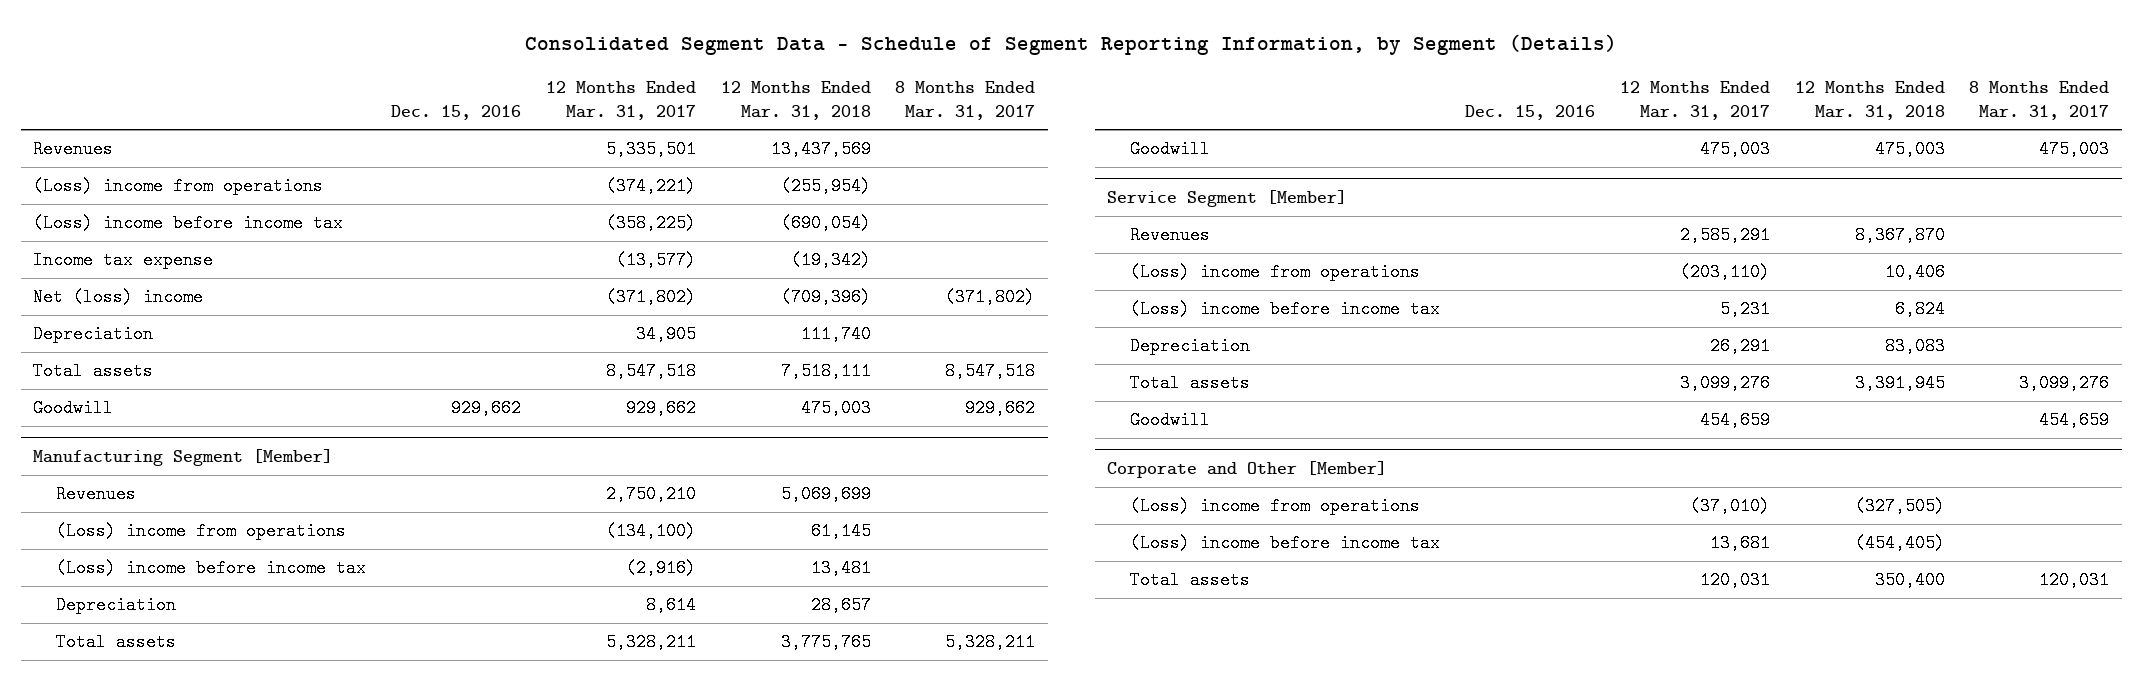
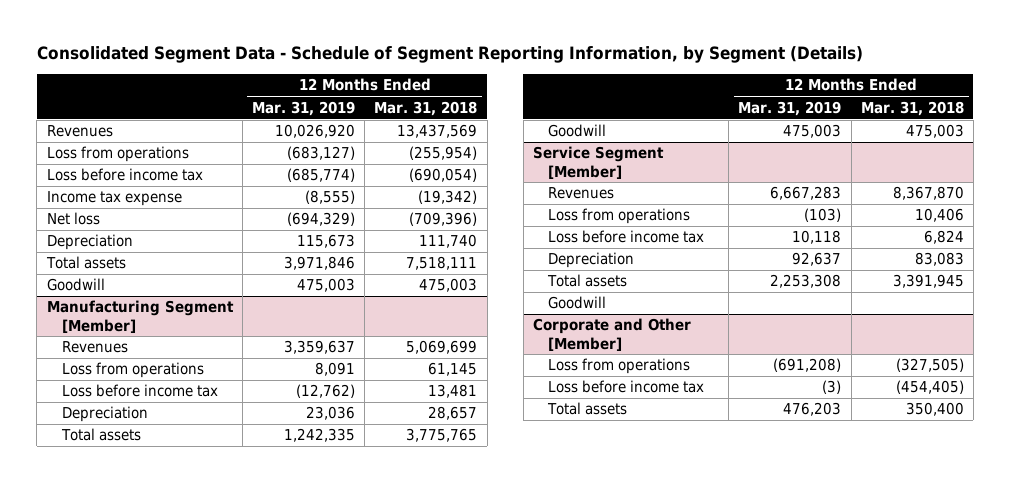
[390,104,521,120] Dec. 15, 2016 -> none
[545,80,696,120] 12 Months Ended Mar. 31, 2017 -> none
[895,80,1036,120] 8 Months Ended Mar. 31, 2017 -> none
none -> [251,100,355,116] Mar. 31, 2019
[33,177,324,196] (Loss) income from operations -> [46,146,189,163] Loss from operations
[33,214,344,233] (Loss) income before income tax -> [46,168,203,182] Loss before income tax
[33,288,204,307] Net (loss) income -> [46,212,100,226] Net loss
[56,522,347,541] (Loss) income from operations -> [62,362,205,379] Loss from operations
[56,559,367,578] (Loss) income before income tax -> [62,384,219,398] Loss before income tax
[1130,263,1421,282] (Loss) income from operations -> [548,208,691,225] Loss from operations
[1130,300,1441,319] (Loss) income before income tax -> [548,230,705,244] Loss before income tax
[1130,497,1421,516] (Loss) income from operations -> [548,358,691,375] Loss from operations
[1130,534,1441,553] (Loss) income before income tax -> [548,380,705,394] Loss before income tax

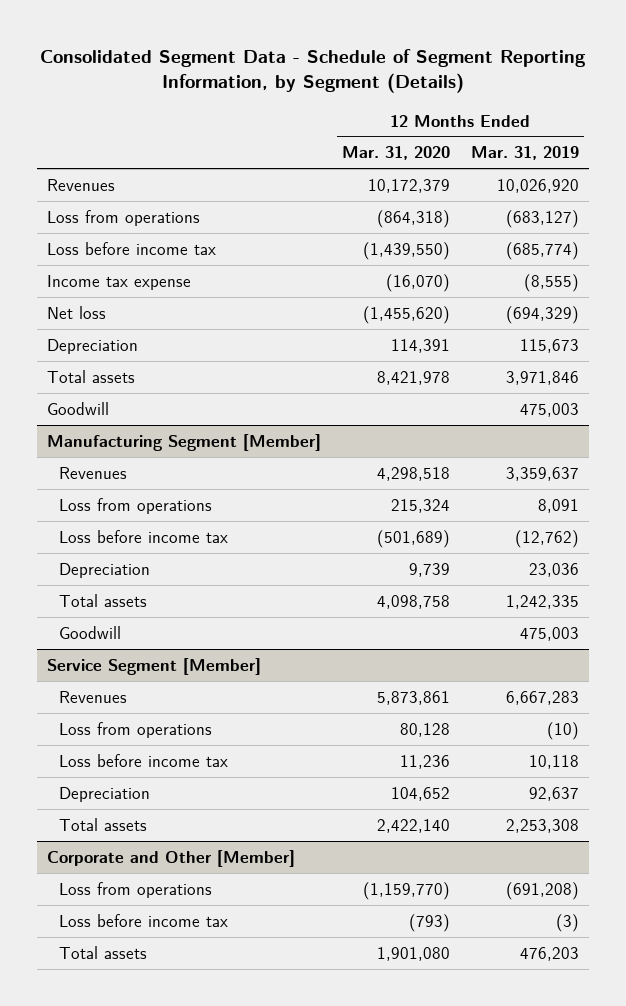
[374,100,478,116] Mar. 31, 2018 -> none
none -> [342,146,451,161] Mar. 31, 2020
[804,208,842,223] (103) -> [546,721,579,740] (10)
[548,296,607,310] Goodwill -> none

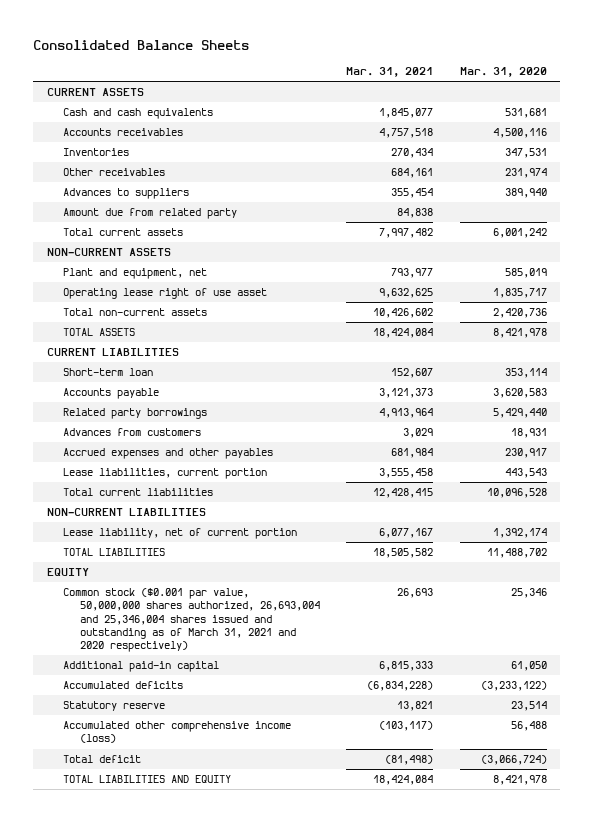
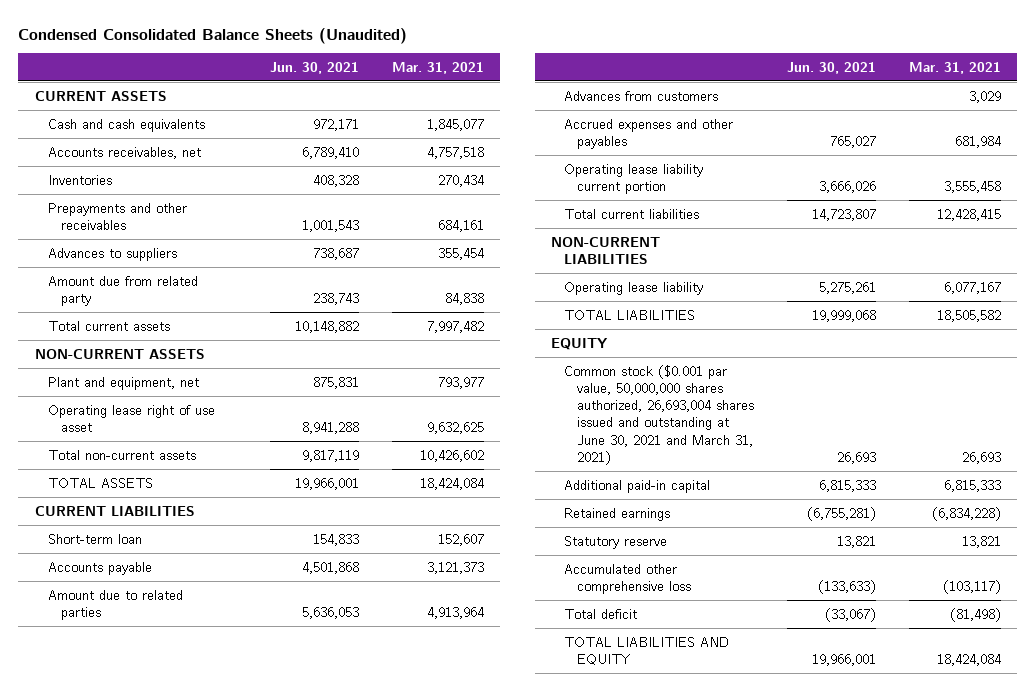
[33,40,250,51] Consolidated Balance Sheets -> [18,27,408,44] Condensed Consolidated Balance Sheets (Unaudited)
[459,67,547,78] Mar. 31, 2020 -> none
none -> [270,61,360,74] Jun. 30, 2021
[63,128,184,137] Accounts receivables -> [47,146,201,159] Accounts receivables, net
[63,168,166,177] Other receivables -> [47,202,187,230] Prepayments and other receivables
[63,408,208,420] Related party borrowings -> [47,589,183,620] Amount due to related parties
[63,468,268,480] Lease liabilities, current portion -> [564,163,704,194] Operating lease liability current portion
[63,528,298,540] Lease liability, net of current portion -> [564,281,704,295] Operating lease liability
[63,588,320,653] Common stock ($0.001 par value, 50,000,000 shares authorized, 26,693,004 and 25,346,004 shares issued and outstanding as of March 31, 2021 and 2020 respectively) -> [564,364,755,465] Common stock ($0.001 par value, 50,000,000 shares authorized, 26,693,004 shares issued and outstanding at June 30, 2021 and March 31, 2021)
[63,681,184,690] Accumulated deficits -> [564,507,671,521] Retained earnings
[63,721,292,744] Accumulated other comprehensive income (loss) -> [564,563,692,594] Accumulated other comprehensive loss

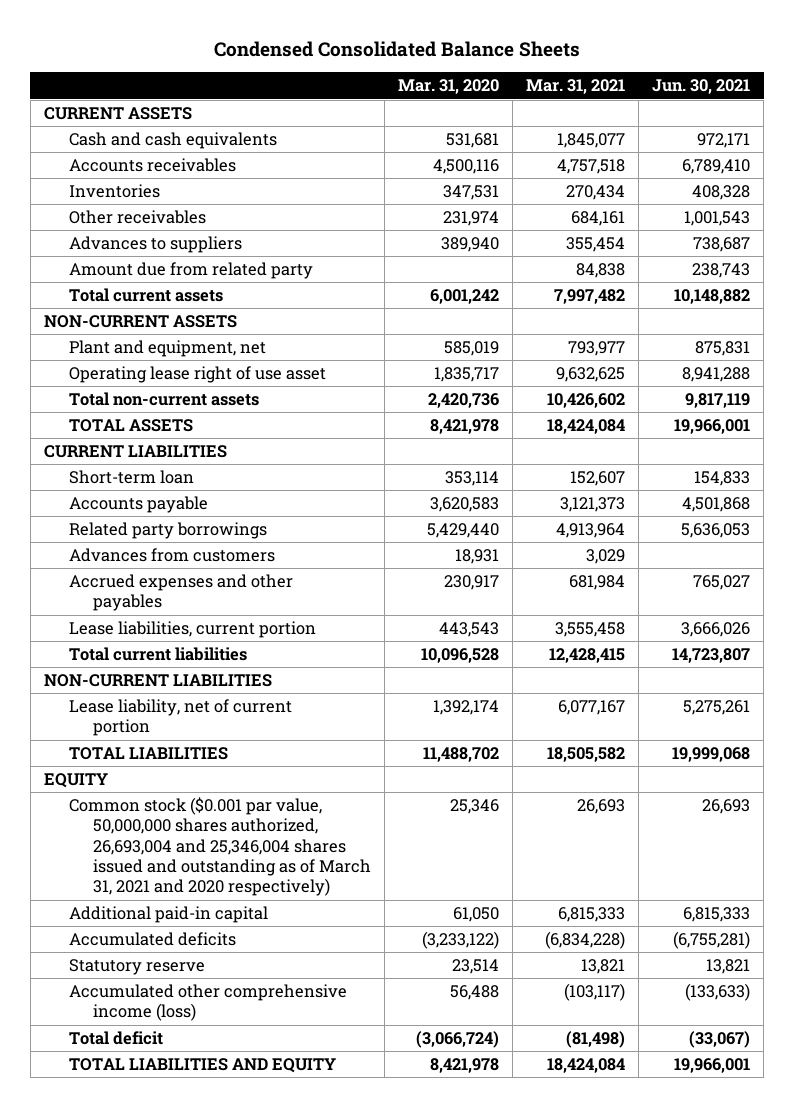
[18,27,408,44] Condensed Consolidated Balance Sheets (Unaudited) -> [214,40,581,57] Condensed Consolidated Balance Sheets
none -> [398,79,500,95] Mar. 31, 2020
[47,146,201,159] Accounts receivables, net -> [68,158,236,173] Accounts receivables
[47,202,187,230] Prepayments and other receivables -> [68,210,206,225] Other receivables
[47,589,183,620] Amount due to related parties -> [68,522,267,540] Related party borrowings
[564,163,704,194] Operating lease liability current portion -> [68,621,316,639] Lease liabilities, current portion
[564,281,704,295] Operating lease liability -> [68,699,292,737] Lease liability, net of current portion
[564,364,755,465] Common stock ($0.001 par value, 50,000,000 shares authorized, 26,693,004 shares issued and outstanding at June 30, 2021 and March 31, 2021) -> [68,797,372,897] Common stock ($0.001 par value, 50,000,000 shares authorized, 26,693,004 and 25,346,004 shares issued and outstanding as of March 31, 2021 and 2020 respectively)
[564,507,671,521] Retained earnings -> [68,932,236,947] Accumulated deficits
[564,563,692,594] Accumulated other comprehensive loss -> [68,984,347,1022] Accumulated other comprehensive income (loss)

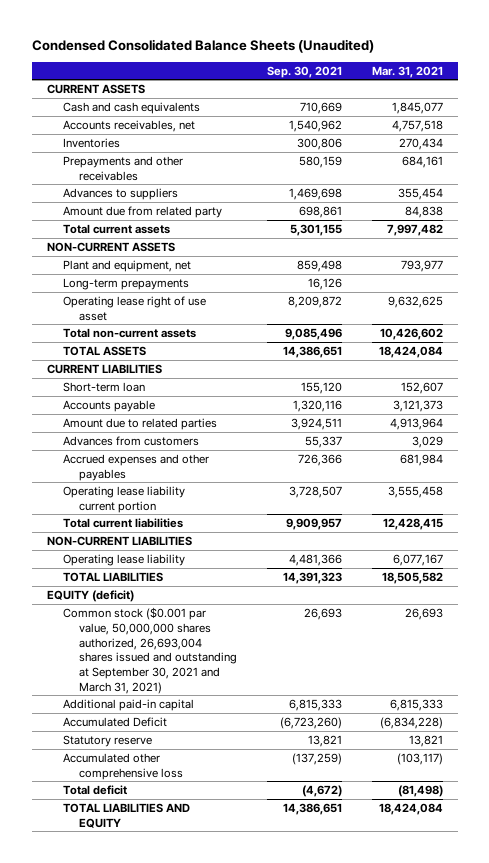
[214,40,581,57] Condensed Consolidated Balance Sheets -> [31,39,374,54] Condensed Consolidated Balance Sheets (Unaudited)
[398,79,500,95] Mar. 31, 2020 -> none
[652,79,751,95] Jun. 30, 2021 -> none
none -> [266,65,342,78] Sep. 30, 2021
[68,158,236,173] Accounts receivables -> [62,119,195,132] Accounts receivables, net
[68,210,206,225] Other receivables -> [62,155,183,181] Prepayments and other receivables
none -> [62,277,189,290] Long-term prepayments
[68,522,267,540] Related party borrowings -> [62,417,217,430] Amount due to related parties
[68,621,316,639] Lease liabilities, current portion -> [62,485,185,513] Operating lease liability current portion
[68,699,292,737] Lease liability, net of current portion -> [62,553,185,566] Operating lease liability
[43,773,108,789] EQUITY -> [46,589,134,602] EQUITY (deficit)
[68,797,372,897] Common stock ($0.001 par value, 50,000,000 shares authorized, 26,693,004 and 25,346,004 shares issued and outstanding as of March 31, 2021 and 2020 respectively) -> [62,606,237,694] Common stock ($0.001 par value, 50,000,000 shares authorized, 26,693,004 shares issued and outstanding at September 30, 2021 and March 31, 2021)
[68,932,236,947] Accumulated deficits -> [62,716,167,727] Accumulated Deficit
[68,984,347,1022] Accumulated other comprehensive income (loss) -> [62,752,183,780] Accumulated other comprehensive loss

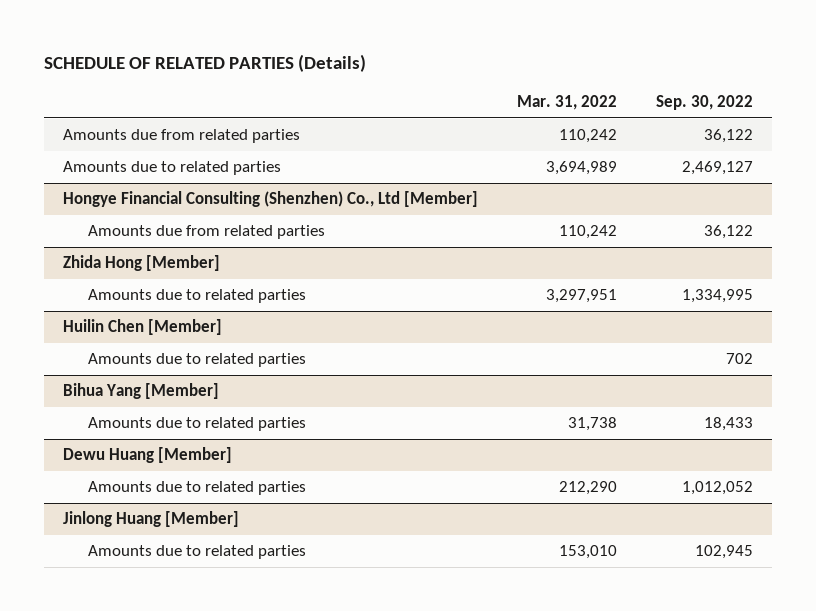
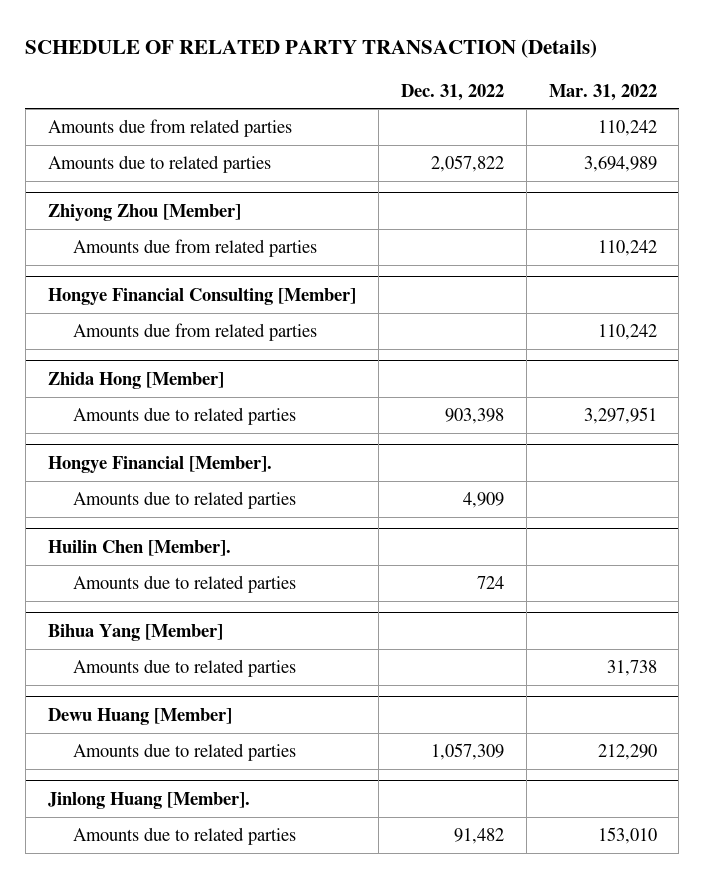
[43,54,366,73] SCHEDULE OF RELATED PARTIES (Details) -> [25,39,598,59] SCHEDULE OF RELATED PARTY TRANSACTION (Details)
[655,95,753,111] Sep. 30, 2022 -> none
none -> [400,83,504,101] Dec. 31, 2022
[63,191,479,208] Hongye Financial Consulting (Shenzhen) Co., Ltd [Member] -> none
none -> [47,203,241,221] Zhiyong Zhou [Member]
none -> [47,287,356,305] Hongye Financial Consulting [Member]
none -> [73,322,318,341] Amounts due from related parties
[63,319,223,336] Huilin Chen [Member] -> none
none -> [47,455,272,473] Hongye Financial [Member].
none -> [47,539,231,556] Huilin Chen [Member].
none -> [73,574,297,593] Amounts due to related parties
[63,511,240,528] Jinlong Huang [Member] -> [47,791,250,809] Jinlong Huang [Member].

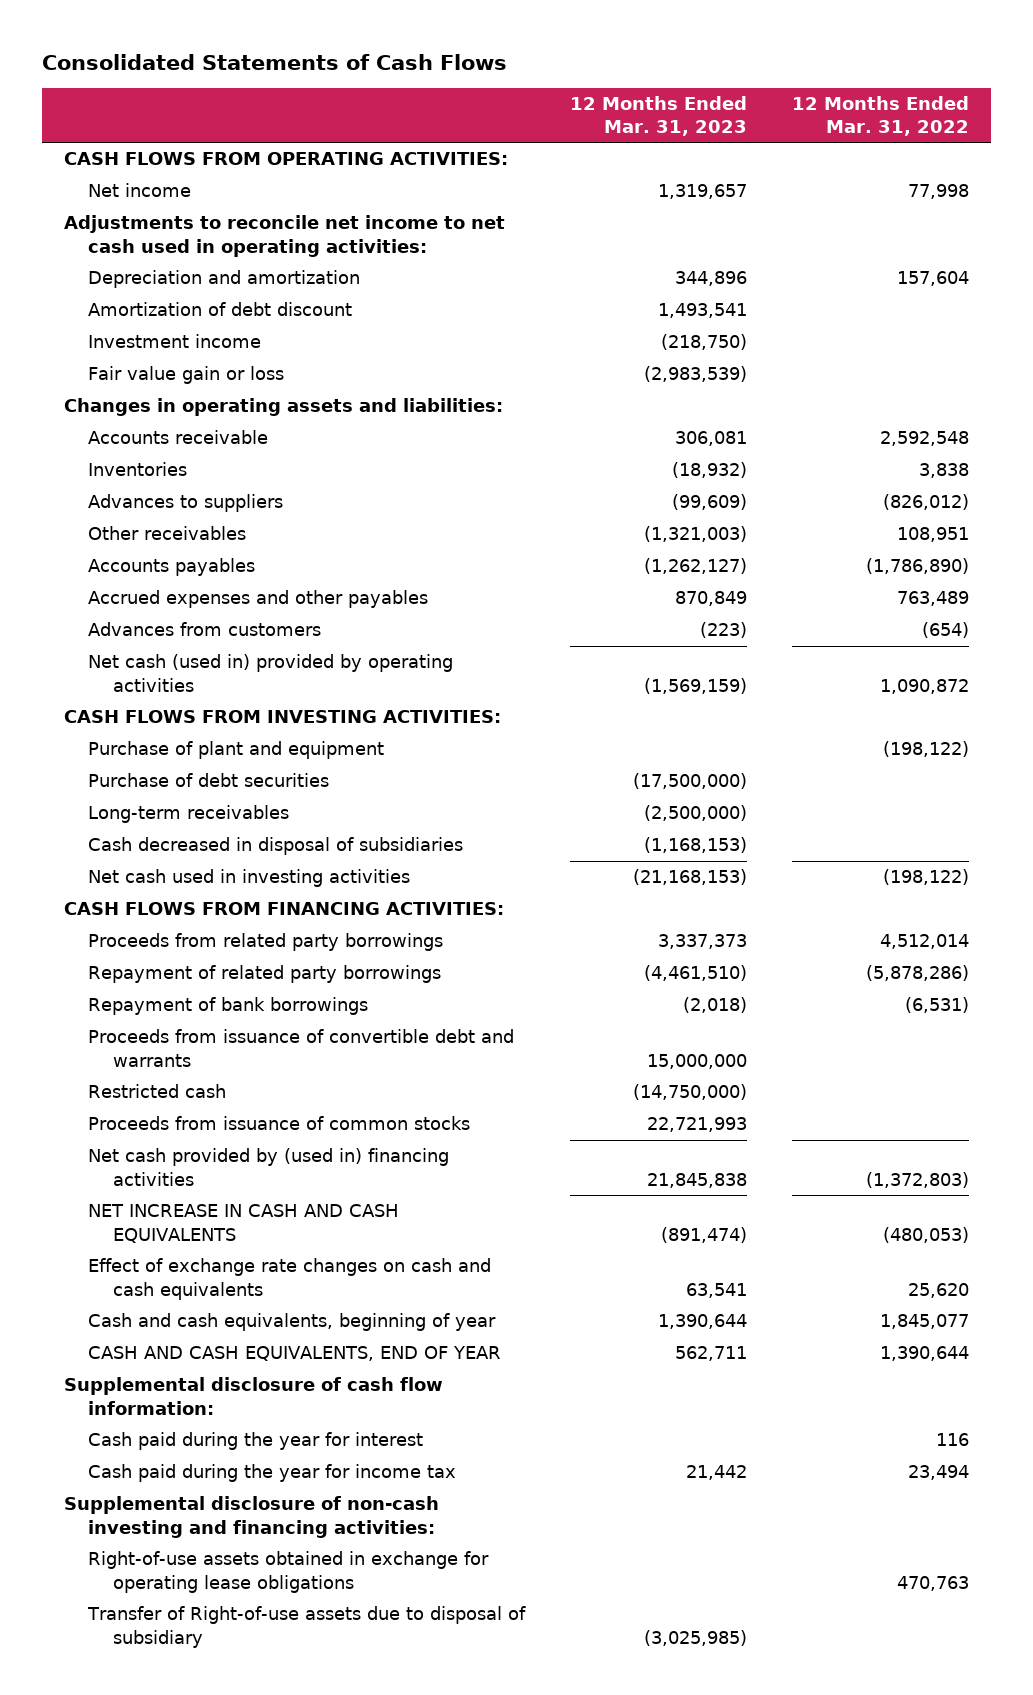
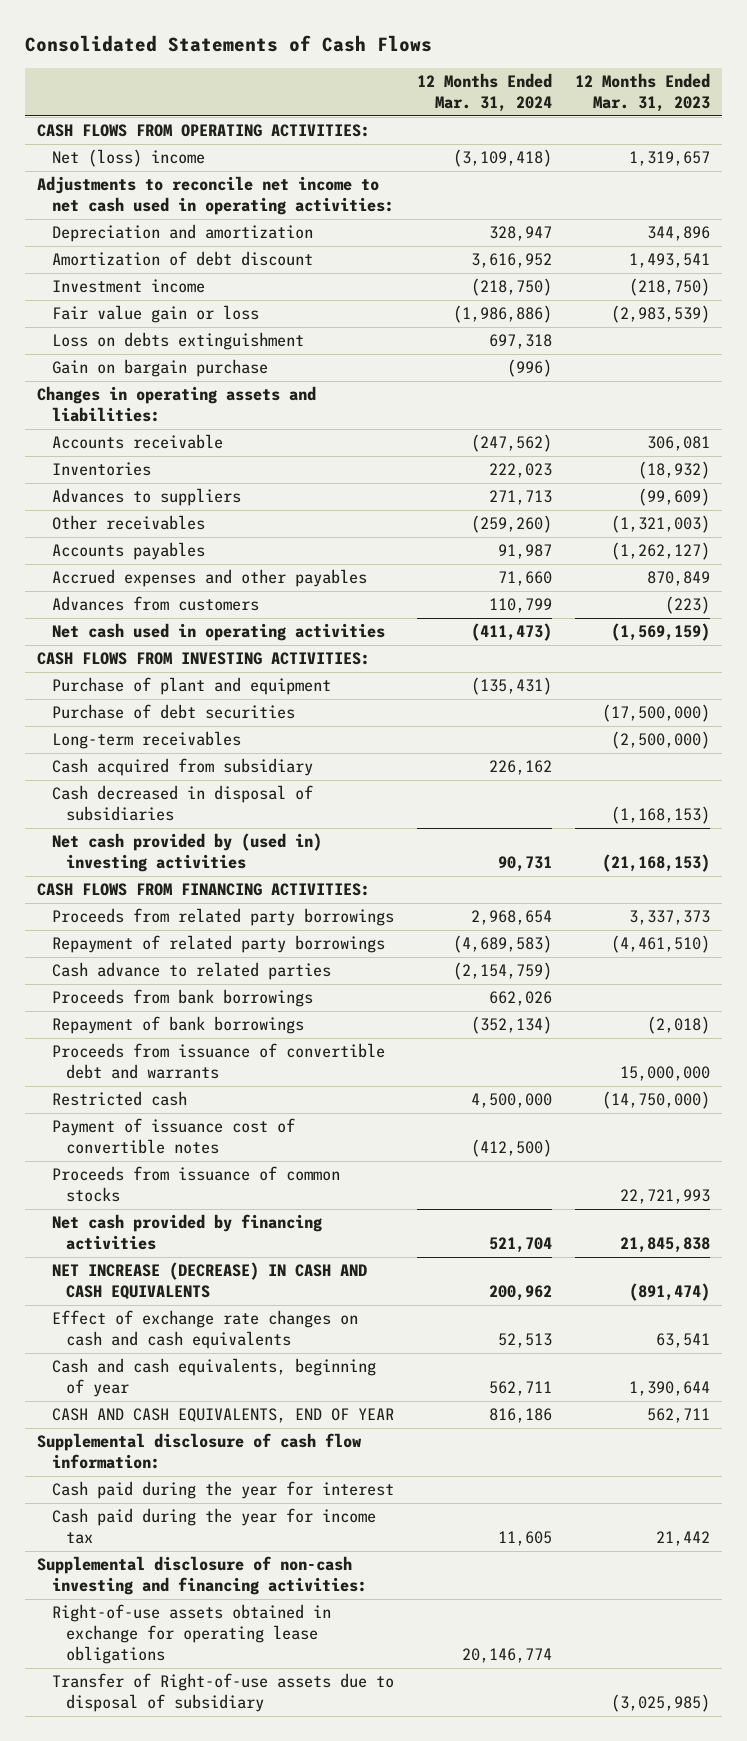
[791,96,969,137] 12 Months Ended Mar. 31, 2022 -> none
none -> [416,73,552,113] 12 Months Ended Mar. 31, 2024
[88,183,192,198] Net income -> [51,149,205,168] Net (loss) income
none -> [51,332,304,351] Loss on debts extinguishment
none -> [51,359,268,378] Gain on bargain purchase
[88,654,454,692] Net cash (used in) provided by operating activities -> [51,623,385,642] Net cash used in operating activities
none -> [51,758,313,777] Cash acquired from subsidiary
[88,869,411,888] Net cash used in investing activities -> [51,833,322,873] Net cash provided by (used in) investing activities
none -> [51,962,331,981] Cash advance to related parties
none -> [51,989,313,1008] Proceeds from bank borrowings
none -> [51,1118,295,1155] Payment of issuance cost of convertible notes
[88,1148,450,1186] Net cash provided by (used in) financing activities -> [51,1214,322,1251] Net cash provided by financing activities
[88,1204,400,1243] NET INCREASE IN CASH AND CASH EQUIVALENTS -> [51,1262,367,1301] NET INCREASE (DECREASE) IN CASH AND CASH EQUIVALENTS

